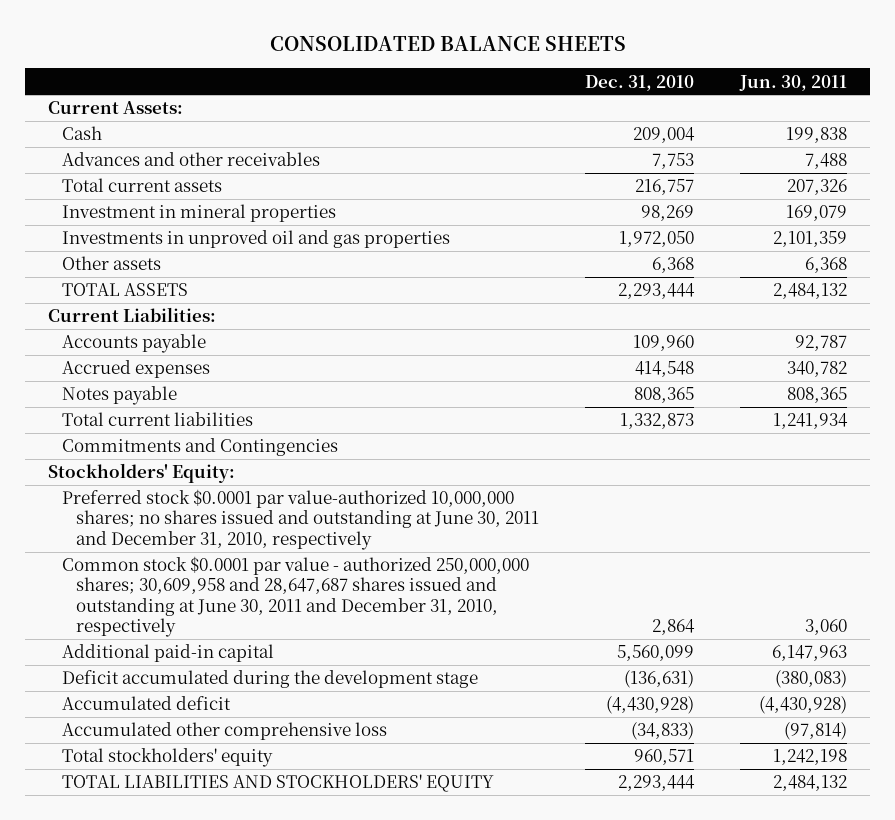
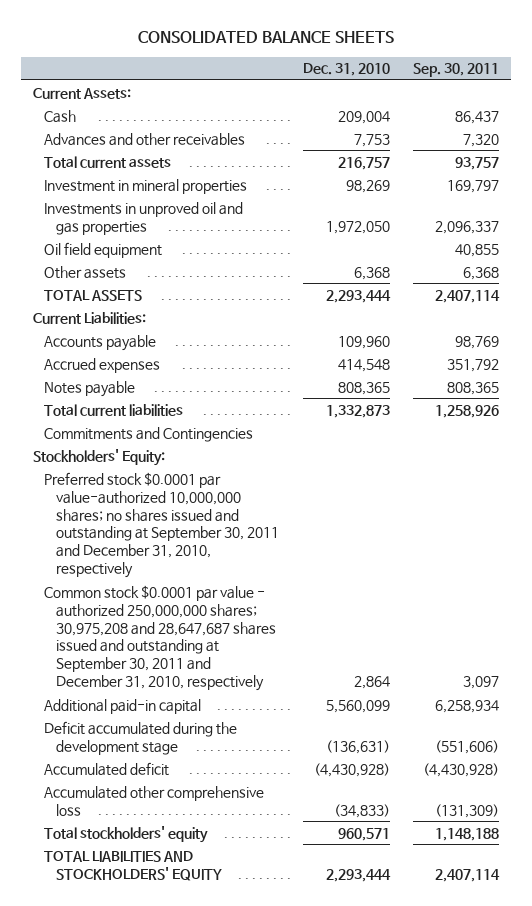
[739,74,848,91] Jun. 30, 2011 -> none
none -> [413,63,500,78] Sep. 30, 2011
none -> [44,241,163,258] Oil field equipment
[62,489,540,550] Preferred stock $0.0001 par value-authorized 10,000,000 shares; no shares issued and outstanding at June 30, 2011 and December 31, 2010, respectively -> [44,471,280,579] Preferred stock $0.0001 par value-authorized 10,000,000 shares; no shares issued and outstanding at September 30, 2011 and December 31, 2010, respectively
[62,556,530,638] Common stock $0.0001 par value - authorized 250,000,000 shares; 30,609,958 and 28,647,687 shares issued and outstanding at June 30, 2011 and December 31, 2010, respectively -> [44,584,277,692] Common stock $0.0001 par value - authorized 250,000,000 shares; 30,975,208 and 28,647,687 shares issued and outstanding at September 30, 2011 and December 31, 2010, respectively

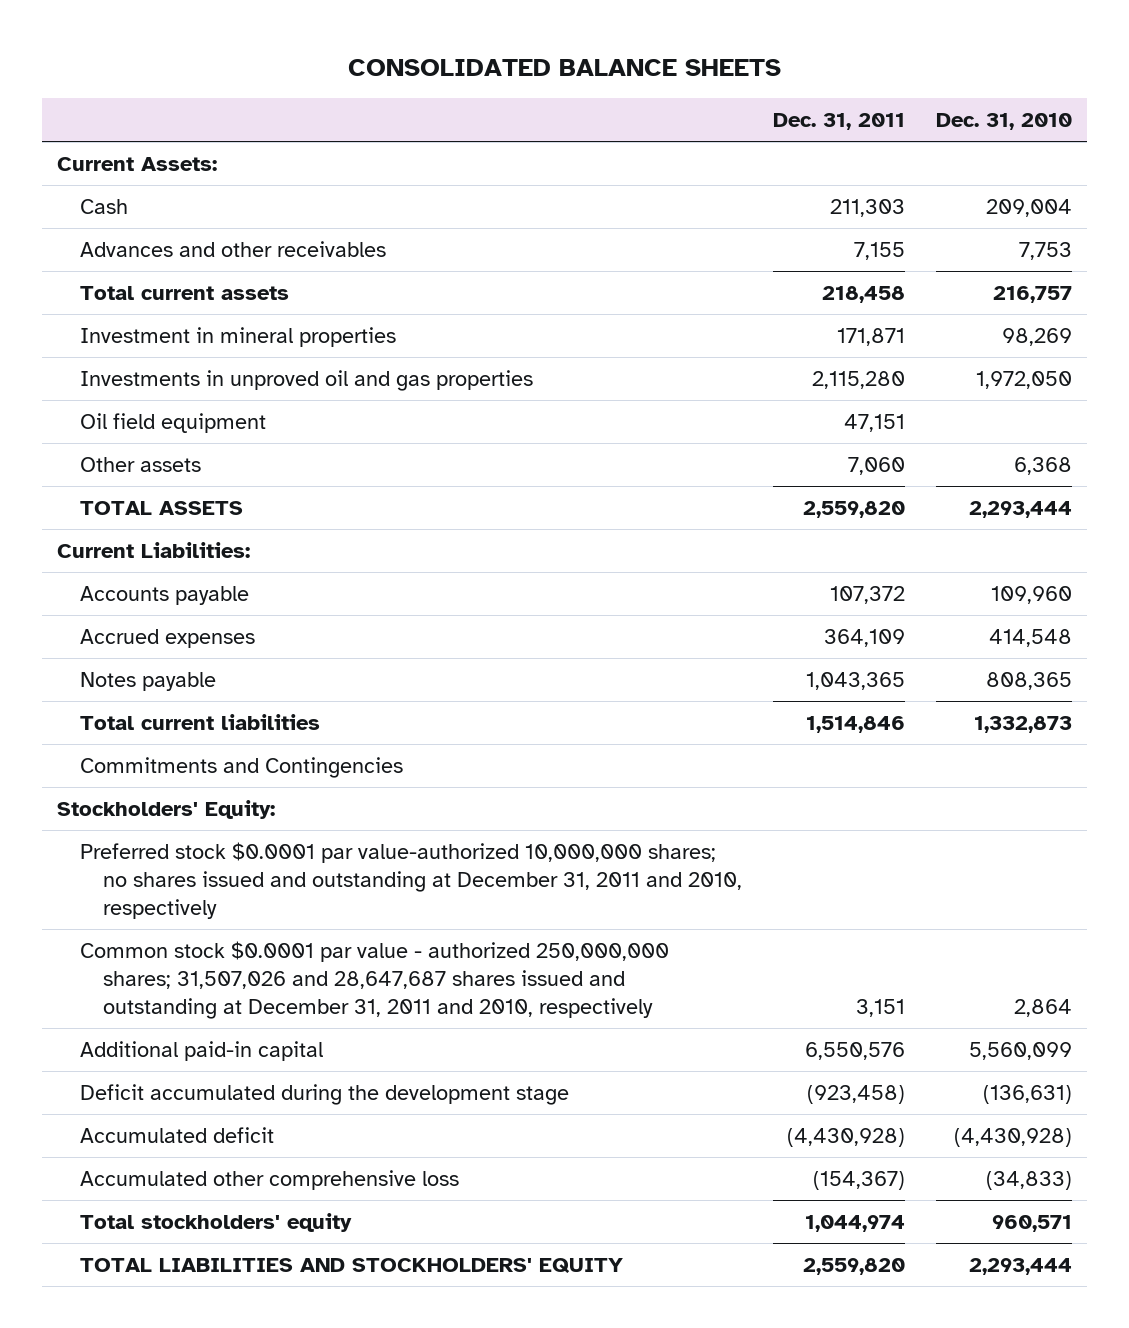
[413,63,500,78] Sep. 30, 2011 -> none
none -> [772,113,905,131] Dec. 31, 2011
[44,471,280,579] Preferred stock $0.0001 par value-authorized 10,000,000 shares; no shares issued and outstanding at September 30, 2011 and December 31, 2010, respectively -> [80,842,742,920] Preferred stock $0.0001 par value-authorized 10,000,000 shares; no shares issued and outstanding at December 31, 2011 and 2010, respectively
[44,584,277,692] Common stock $0.0001 par value - authorized 250,000,000 shares; 30,975,208 and 28,647,687 shares issued and outstanding at September 30, 2011 and December 31, 2010, respectively -> [80,941,670,1020] Common stock $0.0001 par value - authorized 250,000,000 shares; 31,507,026 and 28,647,687 shares issued and outstanding at December 31, 2011 and 2010, respectively

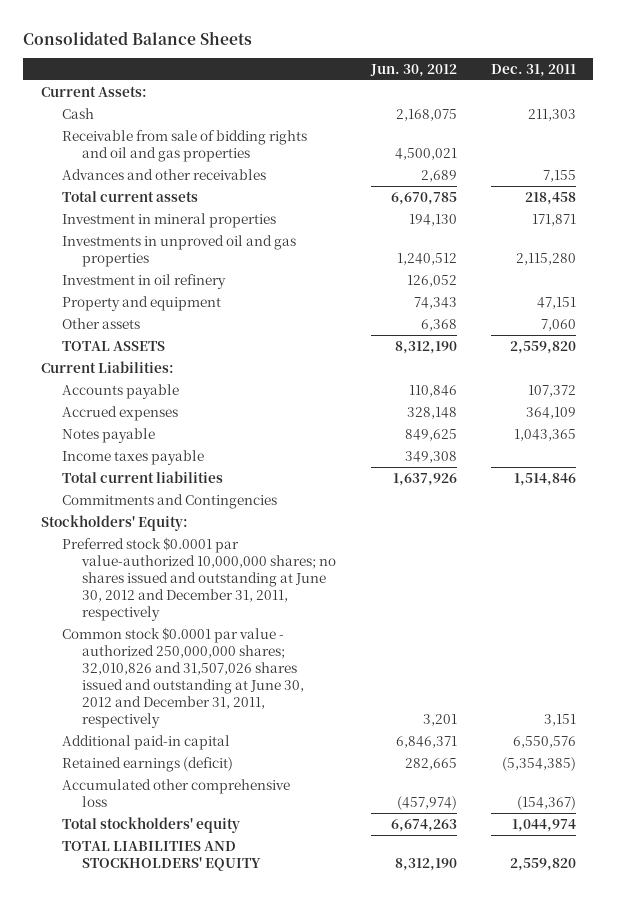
[347,59,781,77] CONSOLIDATED BALANCE SHEETS -> [23,30,253,45] Consolidated Balance Sheets
[935,113,1072,131] Dec. 31, 2010 -> none
none -> [369,63,457,77] Jun. 30, 2012
none -> [61,129,307,162] Receivable from sale of bidding rights and oil and gas properties
none -> [61,273,226,289] Investment in oil refinery
[80,413,267,434] Oil field equipment -> [61,295,221,311] Property and equipment
none -> [61,449,204,465] Income taxes payable
[80,842,742,920] Preferred stock $0.0001 par value-authorized 10,000,000 shares; no shares issued and outstanding at December 31, 2011 and 2010, respectively -> [61,536,337,622] Preferred stock $0.0001 par value-authorized 10,000,000 shares; no shares issued and outstanding at June 30, 2012 and December 31, 2011, respectively
[80,941,670,1020] Common stock $0.0001 par value - authorized 250,000,000 shares; 31,507,026 and 28,647,687 shares issued and outstanding at December 31, 2011 and 2010, respectively -> [61,626,305,729] Common stock $0.0001 par value - authorized 250,000,000 shares; 32,010,826 and 31,507,026 shares issued and outstanding at June 30, 2012 and December 31, 2011, respectively
[80,1084,570,1106] Deficit accumulated during the development stage -> none
[80,1127,275,1144] Accumulated deficit -> [61,756,233,772] Retained earnings (deficit)
[786,1128,905,1148] (4,430,928) -> [502,756,577,771] (5,354,385)

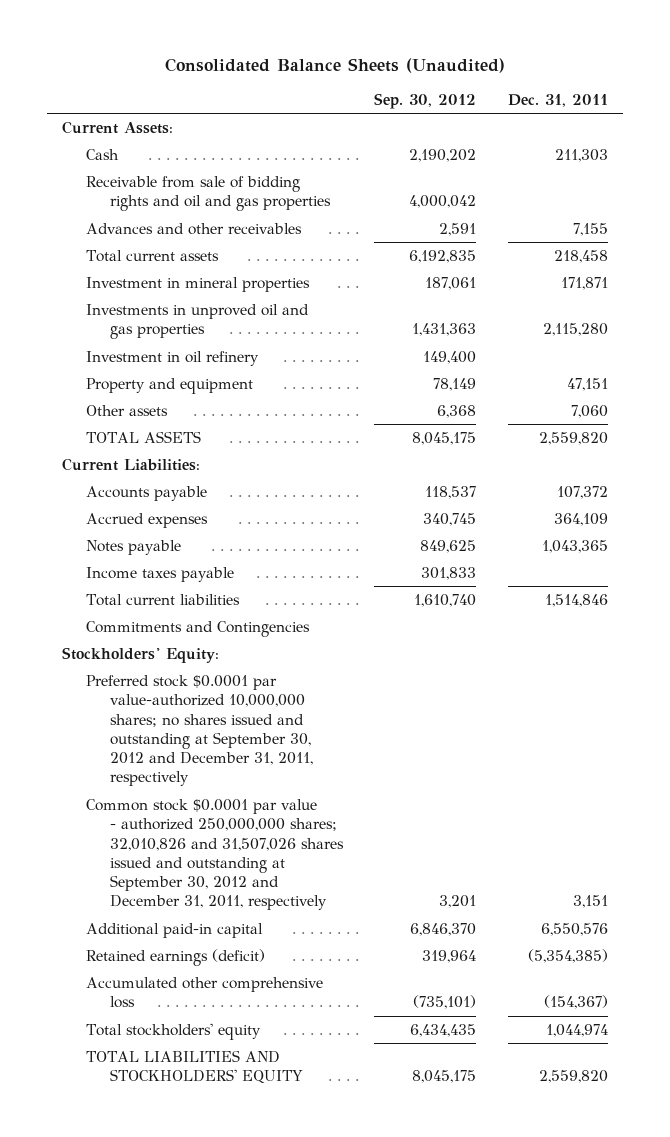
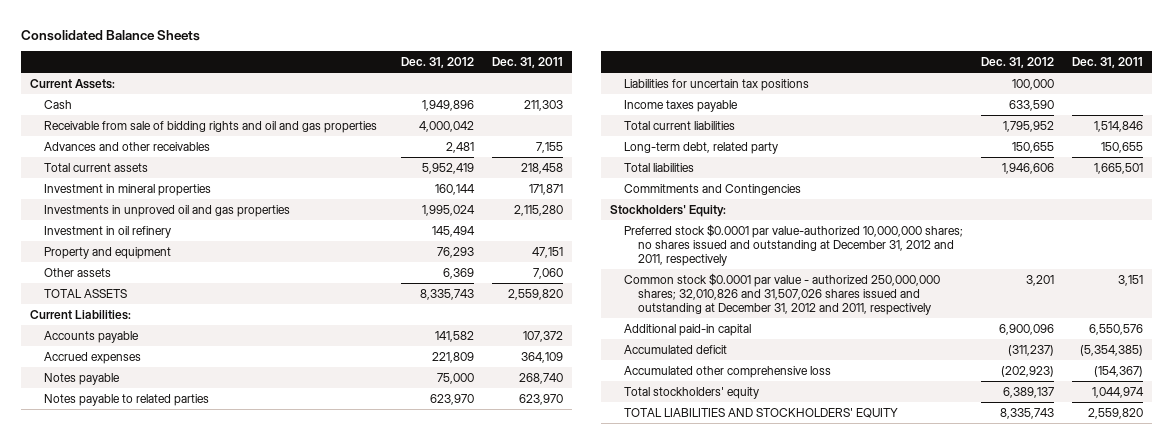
[165,57,506,73] Consolidated Balance Sheets (Unaudited) -> [21,29,201,41] Consolidated Balance Sheets
[374,92,477,109] Sep. 30, 2012 -> none
none -> [400,57,474,69] Dec. 31, 2012
[541,539,608,553] 1,043,365 -> [518,372,563,384] 268,740
none -> [44,393,210,406] Notes payable to related parties
none -> [624,78,810,91] Liabilities for uncertain tax positions
none -> [624,141,779,154] Long-term debt, related party
none -> [624,162,695,172] Total liabilities
[86,674,314,787] Preferred stock $0.0001 par value-authorized 10,000,000 shares; no shares issued and outstanding at September 30, 2012 and December 31, 2011, respectively -> [624,223,964,266] Preferred stock $0.0001 par value-authorized 10,000,000 shares; no shares issued and outstanding at December 31, 2012 and 2011, respectively
[86,798,345,911] Common stock $0.0001 par value - authorized 250,000,000 shares; 32,010,826 and 31,507,026 shares issued and outstanding at September 30, 2012 and December 31, 2011, respectively -> [624,272,941,315] Common stock $0.0001 par value - authorized 250,000,000 shares; 32,010,826 and 31,507,026 shares issued and outstanding at December 31, 2012 and 2011, respectively
[86,948,266,966] Retained earnings (deficit) -> [624,344,728,354] Accumulated deficit

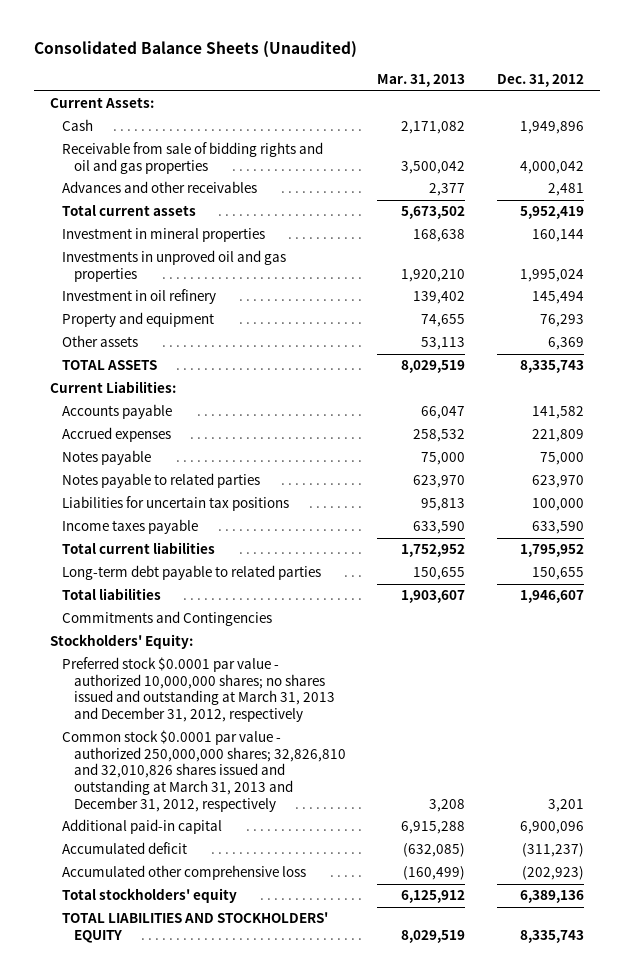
[21,29,201,41] Consolidated Balance Sheets -> [33,41,357,59] Consolidated Balance Sheets (Unaudited)
[491,57,563,69] Dec. 31, 2011 -> none
none -> [377,73,466,87] Mar. 31, 2013
[624,141,779,154] Long-term debt, related party -> [61,565,321,581] Long-term debt payable to related parties
[1002,162,1055,174] 1,946,606 -> [520,590,585,604] 1,946,607
[624,223,964,266] Preferred stock $0.0001 par value-authorized 10,000,000 shares; no shares issued and outstanding at December 31, 2012 and 2011, respectively -> [61,657,335,723] Preferred stock $0.0001 par value - authorized 10,000,000 shares; no shares issued and outstanding at March 31, 2013 and December 31, 2012, respectively
[624,272,941,315] Common stock $0.0001 par value - authorized 250,000,000 shares; 32,010,826 and 31,507,026 shares issued and outstanding at December 31, 2012 and 2011, respectively -> [61,730,346,812] Common stock $0.0001 par value - authorized 250,000,000 shares; 32,826,810 and 32,010,826 shares issued and outstanding at March 31, 2013 and December 31, 2012, respectively
[1003,386,1055,398] 6,389,137 -> [520,890,585,904] 6,389,136

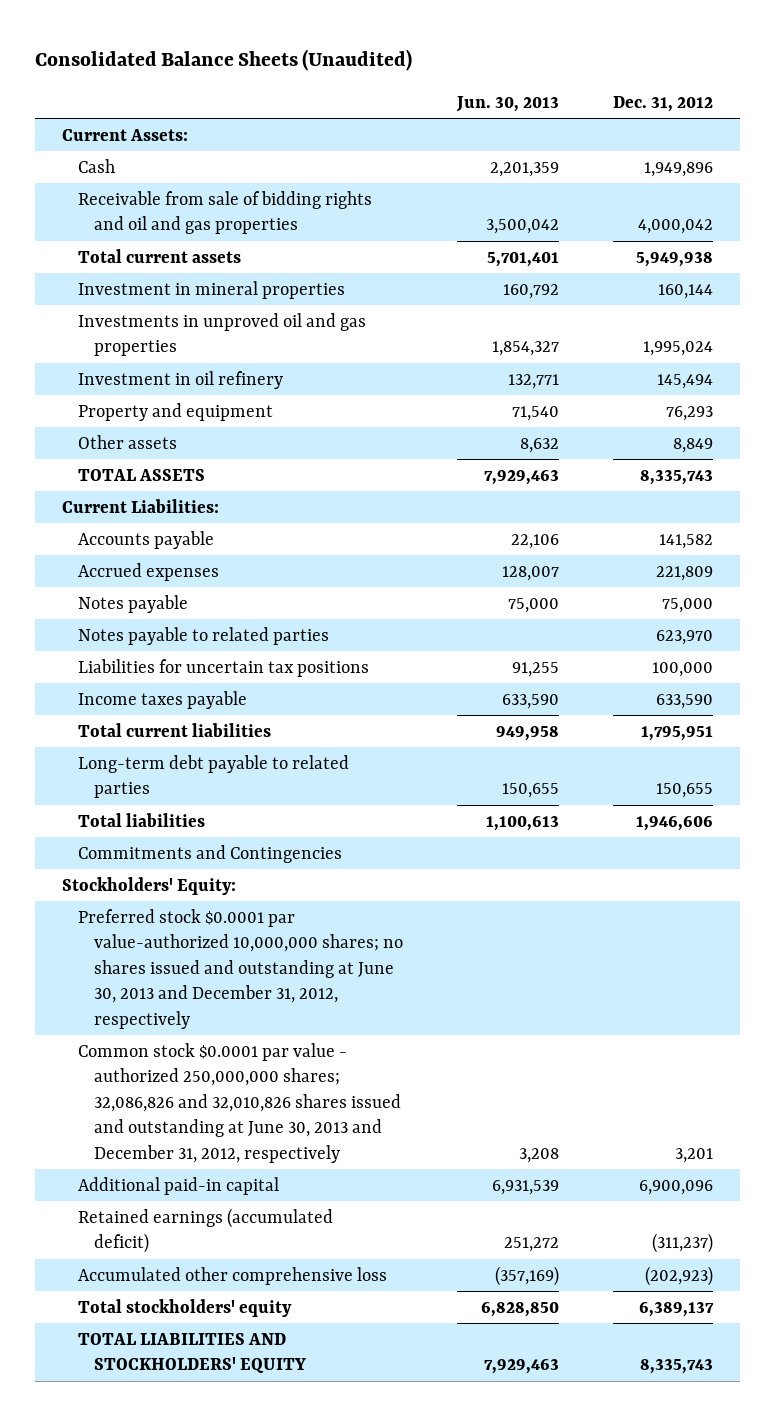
[377,73,466,87] Mar. 31, 2013 -> none
none -> [456,95,560,112] Jun. 30, 2013
[61,181,257,194] Advances and other receivables -> none
[520,206,585,220] 5,952,419 -> [636,251,714,267] 5,949,938
[548,337,585,351] 6,369 -> [673,437,714,453] 8,849
[520,544,585,558] 1,795,952 -> [641,725,714,741] 1,795,951
[520,590,585,604] 1,946,607 -> [636,815,714,831] 1,946,606
[61,657,335,723] Preferred stock $0.0001 par value - authorized 10,000,000 shares; no shares issued and outstanding at March 31, 2013 and December 31, 2012, respectively -> [78,908,404,1029] Preferred stock $0.0001 par value-authorized 10,000,000 shares; no shares issued and outstanding at June 30, 2013 and December 31, 2012, respectively
[61,730,346,812] Common stock $0.0001 par value - authorized 250,000,000 shares; 32,826,810 and 32,010,826 shares issued and outstanding at March 31, 2013 and December 31, 2012, respectively -> [78,1042,402,1163] Common stock $0.0001 par value - authorized 250,000,000 shares; 32,086,826 and 32,010,826 shares issued and outstanding at June 30, 2013 and December 31, 2012, respectively
[61,842,187,855] Accumulated deficit -> [78,1207,334,1254] Retained earnings (accumulated deficit)
[520,890,585,904] 6,389,136 -> [639,1301,715,1317] 6,389,137

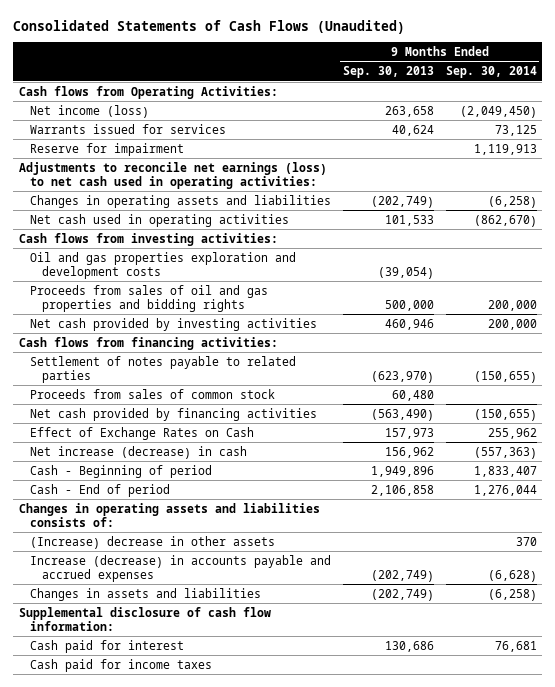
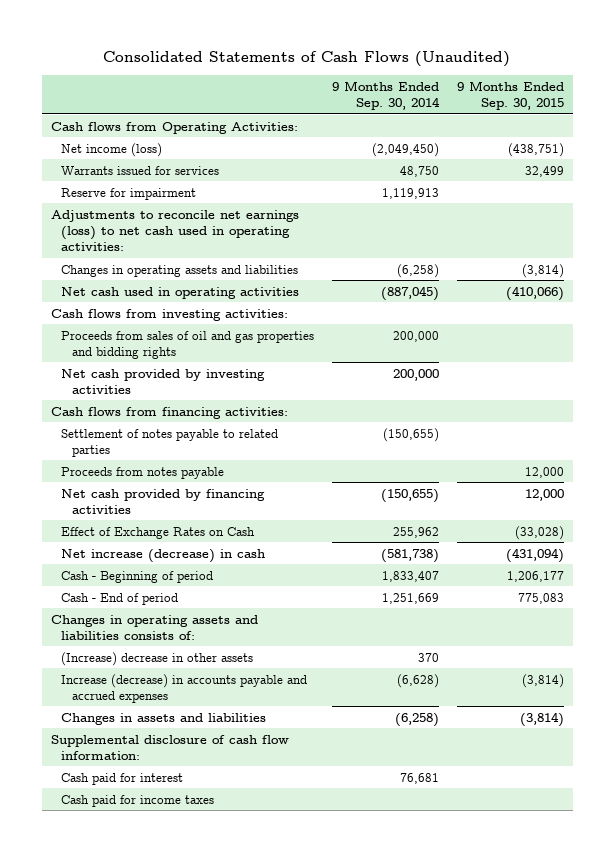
[342,66,434,79] Sep. 30, 2013 -> none
none -> [457,80,565,111] 9 Months Ended Sep. 30, 2015
[494,124,537,136] 73,125 -> [400,165,440,177] 48,750
[473,214,537,227] (862,670) -> [381,285,440,301] (887,045)
[30,251,297,279] Oil and gas properties exploration and development costs -> none
[30,388,276,399] Proceeds from sales of common stock -> none
none -> [61,466,225,479] Proceeds from notes payable
[473,446,537,459] (557,363) -> [381,548,440,563] (581,738)
[473,484,537,496] 1,276,044 -> [382,592,440,604] 1,251,669

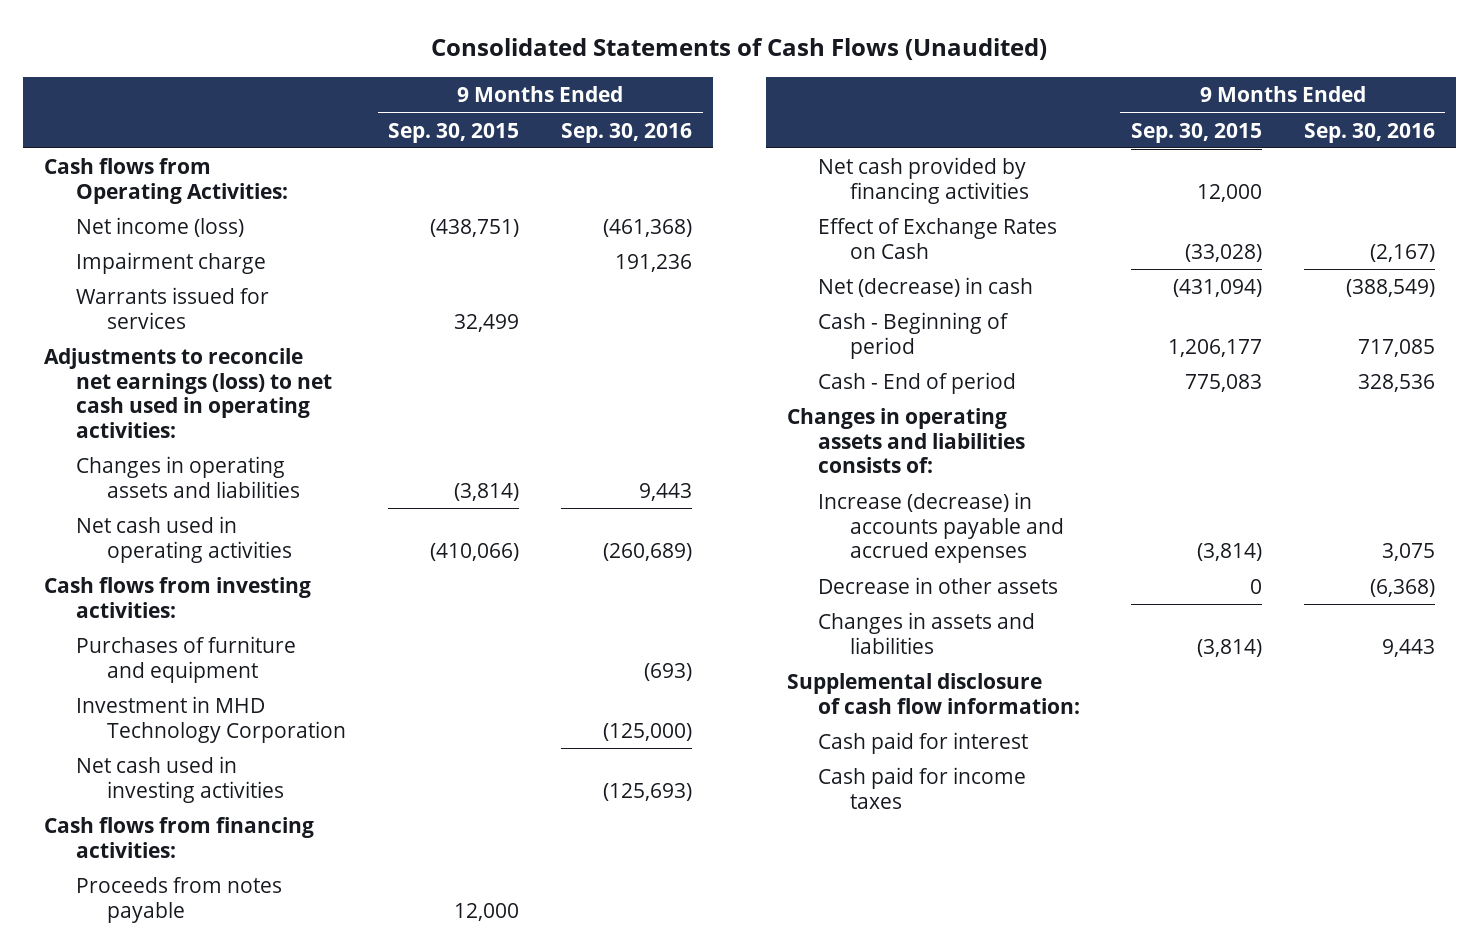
[332,80,441,111] 9 Months Ended Sep. 30, 2014 -> none
none -> [561,122,693,143] Sep. 30, 2016
none -> [75,252,266,275] Impairment charge
[61,187,197,200] Reserve for impairment -> none
[61,330,315,359] Proceeds from sales of oil and gas properties and bidding rights -> none
none -> [75,636,296,683] Purchases of furniture and equipment
none -> [75,696,347,743] Investment in MHD Technology Corporation
[61,368,266,394] Net cash provided by investing activities -> [75,756,285,803] Net cash used in investing activities
[61,428,279,457] Settlement of notes payable to related parties -> none
[61,548,266,563] Net increase (decrease) in cash -> [818,277,1034,298] Net (decrease) in cash
[61,651,254,666] (Increase) decrease in other assets -> none
none -> [818,577,1059,595] Decrease in other assets

